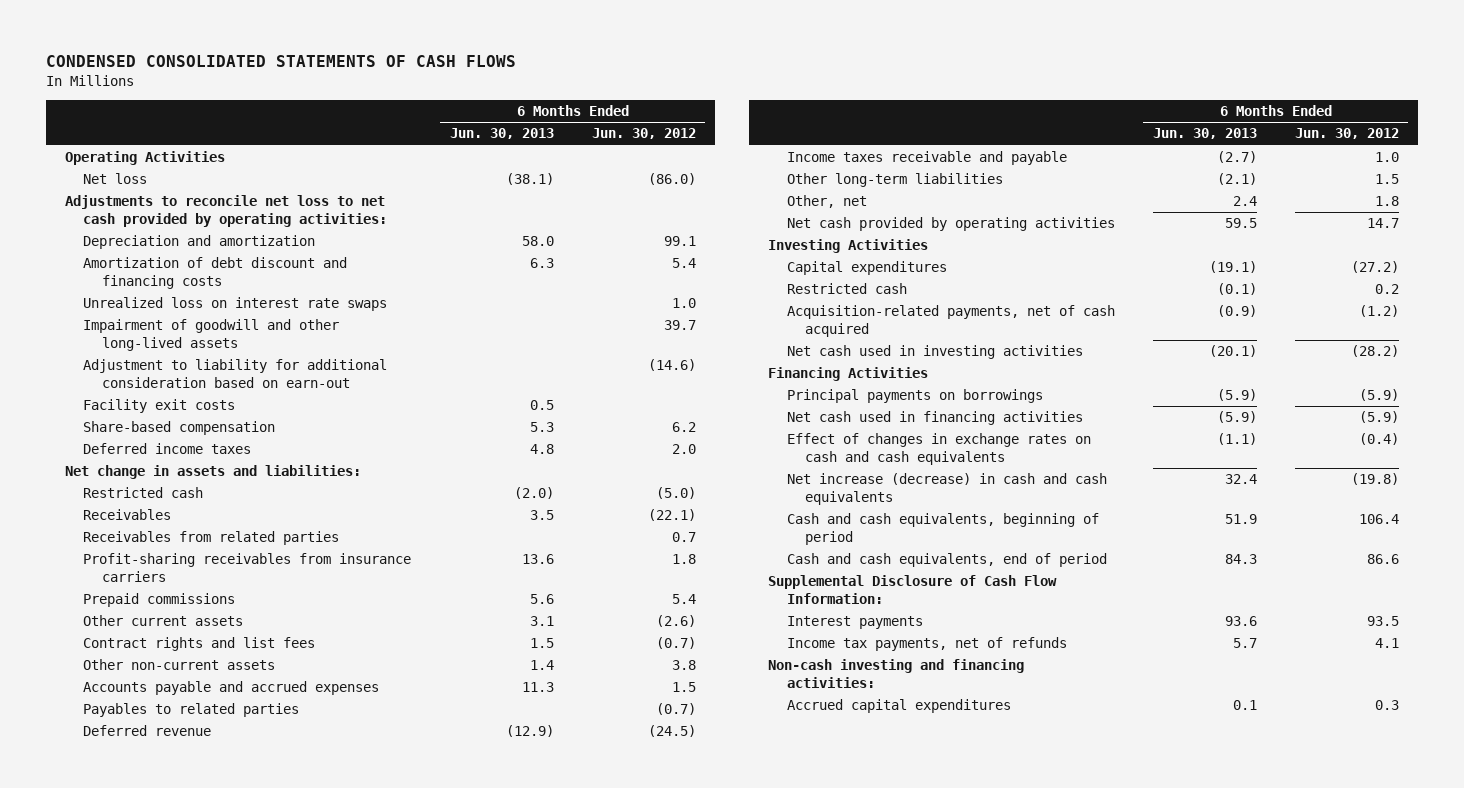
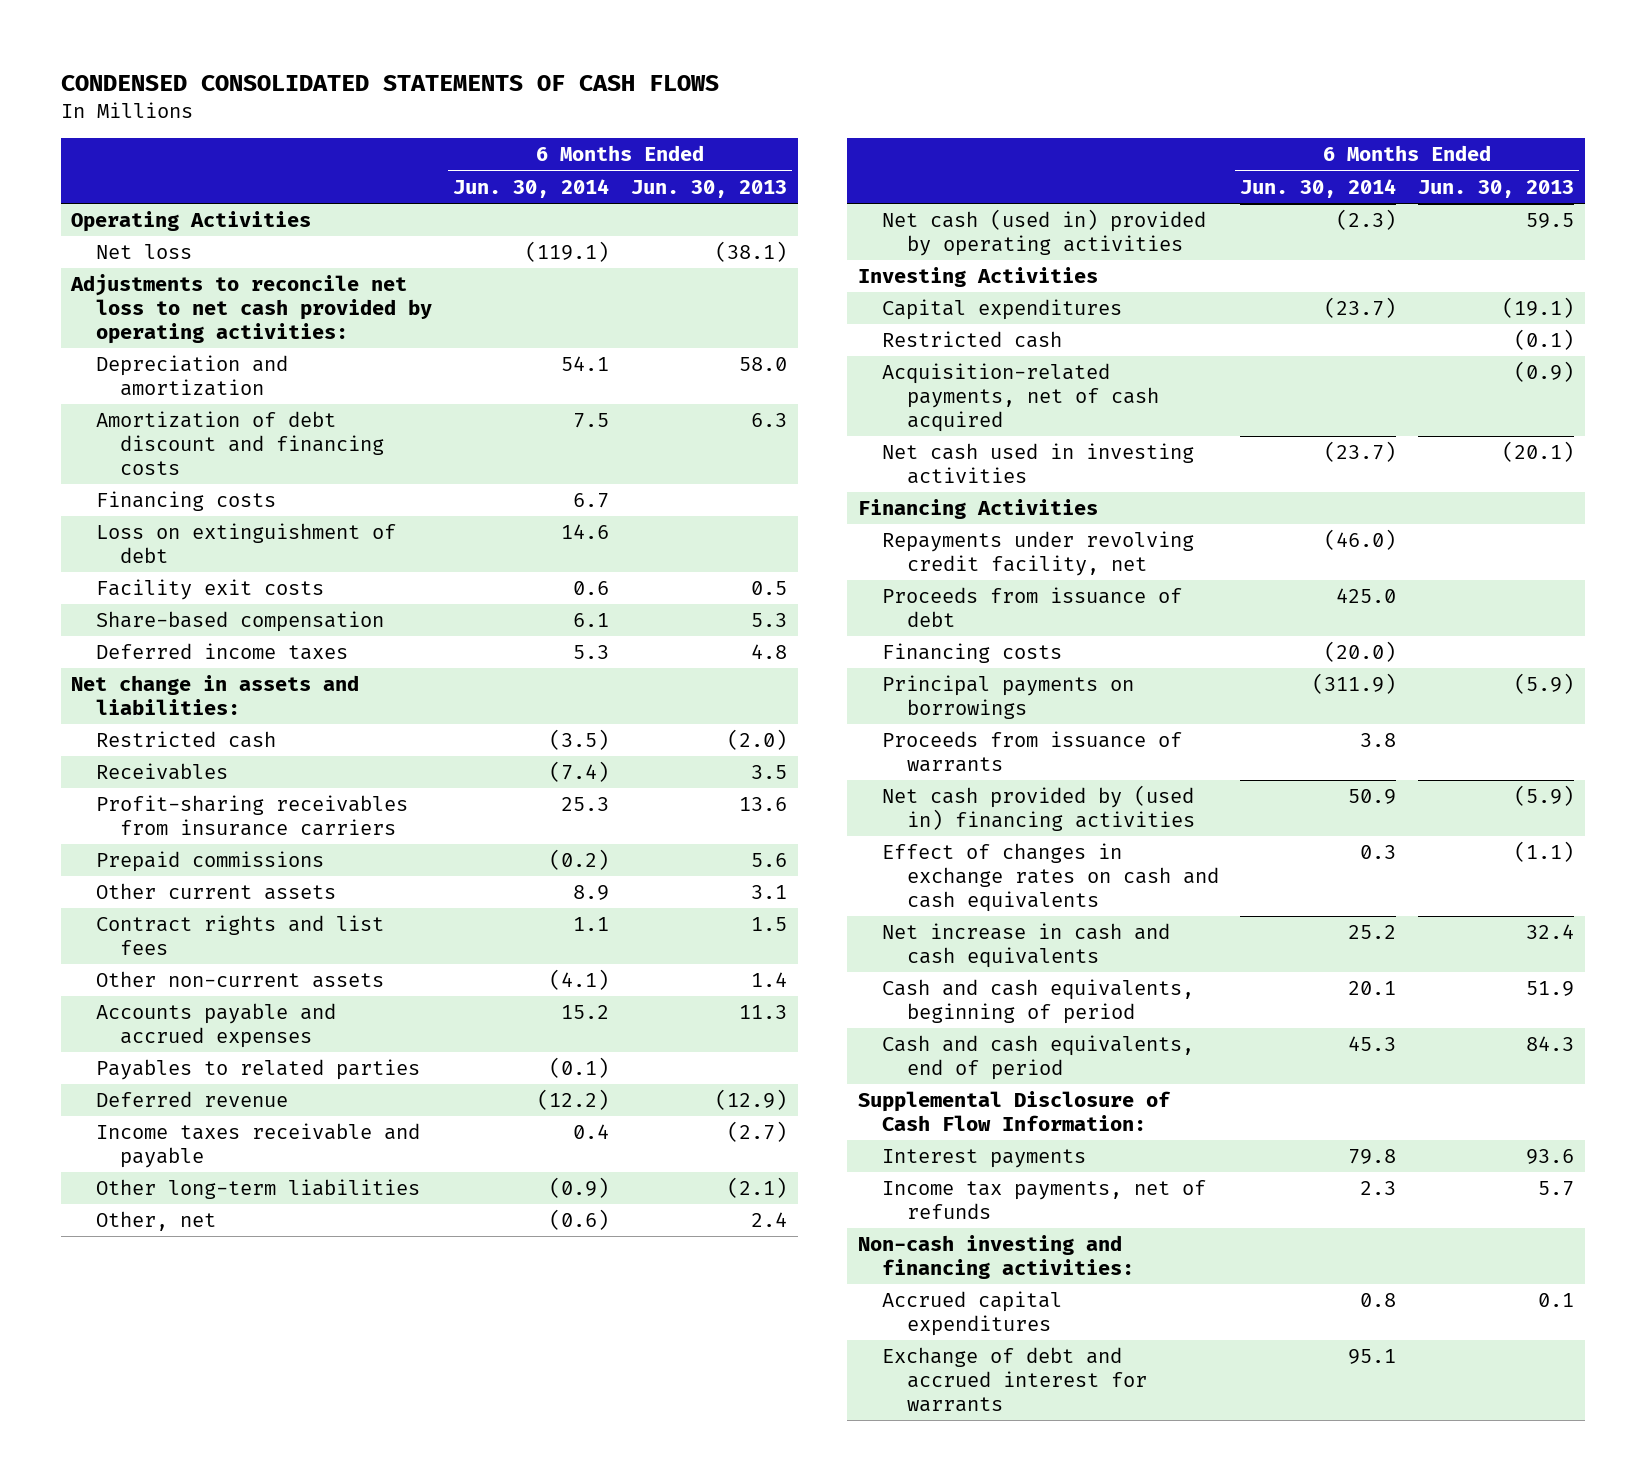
[591,128,696,140] Jun. 30, 2012 -> none
none -> [453,178,610,198] Jun. 30, 2014
[83,297,388,312] Unrealized loss on interest rate swaps -> none
[83,319,340,351] Impairment of goodwill and other long-lived assets -> none
[83,359,388,388] Adjustment to liability for additional consideration based on earn-out -> none
none -> [95,491,276,512] Financing costs
none -> [95,523,396,564] Loss on extinguishment of debt
[83,531,340,546] Receivables from related parties -> none
[786,217,1115,232] Net cash provided by operating activities -> [882,209,1207,257] Net cash (used in) provided by operating activities
none -> [882,531,1195,577] Repayments under revolving credit facility, net
none -> [882,587,1183,628] Proceeds from issuance of debt
none -> [882,643,1063,664] Financing costs
none -> [882,731,1183,773] Proceeds from issuance of warrants
[786,411,1083,426] Net cash used in financing activities -> [882,785,1195,832] Net cash provided by (used in) financing activities
[786,473,1107,505] Net increase (decrease) in cash and cash equivalents -> [882,923,1171,969] Net increase in cash and cash equivalents
none -> [882,1347,1147,1412] Exchange of debt and accrued interest for warrants

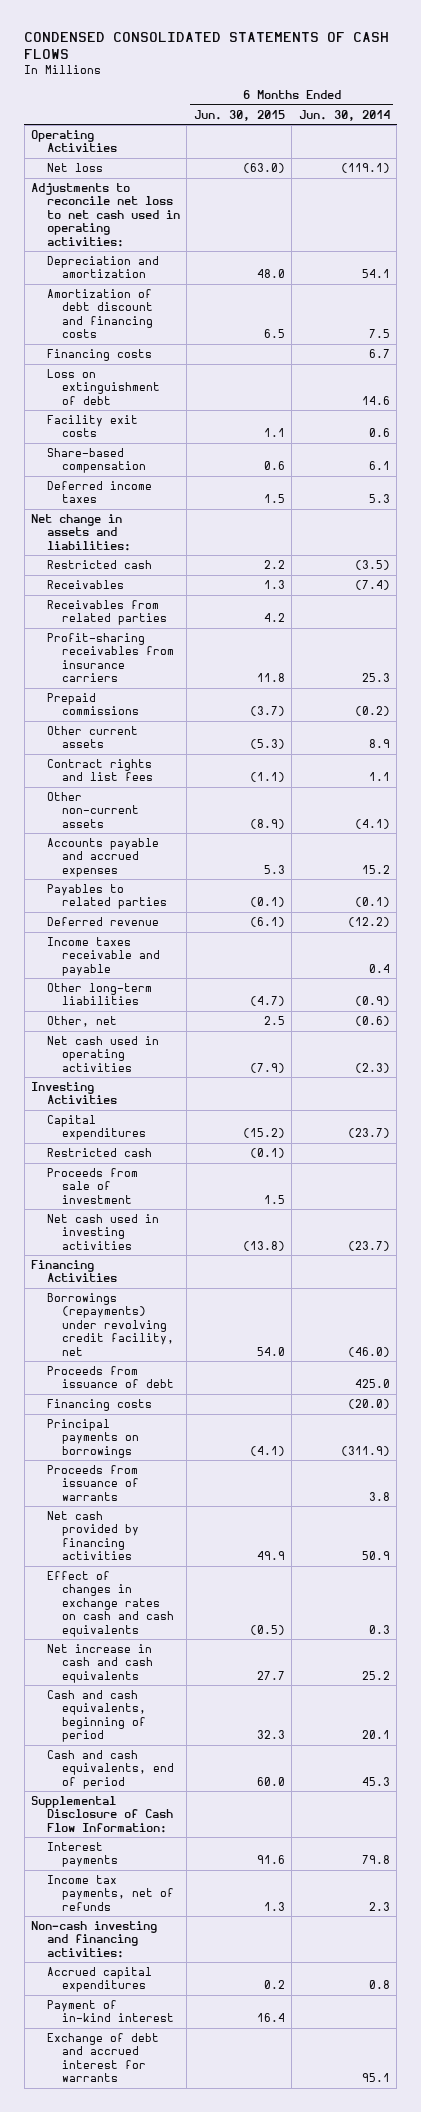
[630,179,787,198] Jun. 30, 2013 -> none
none -> [193,109,285,121] Jun. 30, 2015
[70,274,432,344] Adjustments to reconcile net loss to net cash provided by operating activities: -> [31,183,180,247] Adjustments to reconcile net loss to net cash used in operating activities:
none -> [46,600,168,626] Receivables from related parties
[882,209,1207,257] Net cash (used in) provided by operating activities -> [46,1036,159,1072] Net cash used in operating activities
[882,363,1159,432] Acquisition-related payments, net of cash acquired -> none
none -> [46,1168,138,1204] Proceeds from sale of investment
[882,531,1195,577] Repayments under revolving credit facility, net -> [46,1293,175,1356] Borrowings (repayments) under revolving credit facility, net
[882,785,1195,832] Net cash provided by (used in) financing activities -> [46,1511,140,1561] Net cash provided by financing activities
none -> [46,2000,175,2023] Payment of in-kind interest

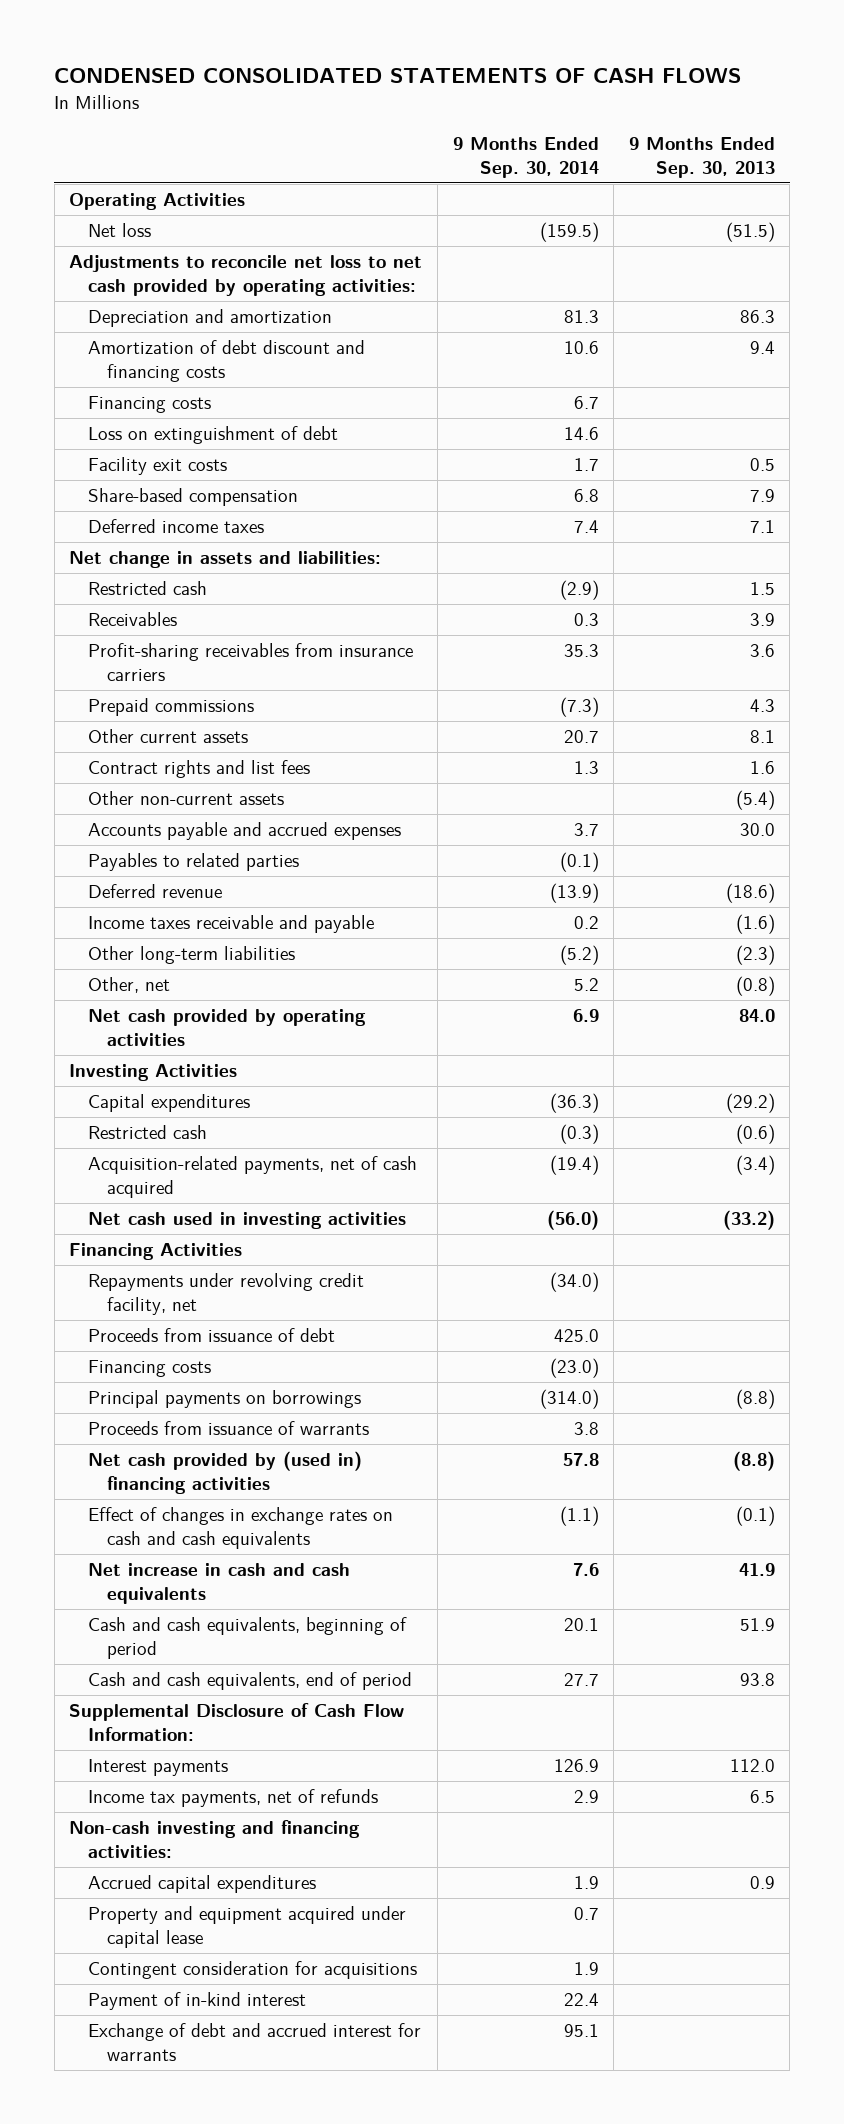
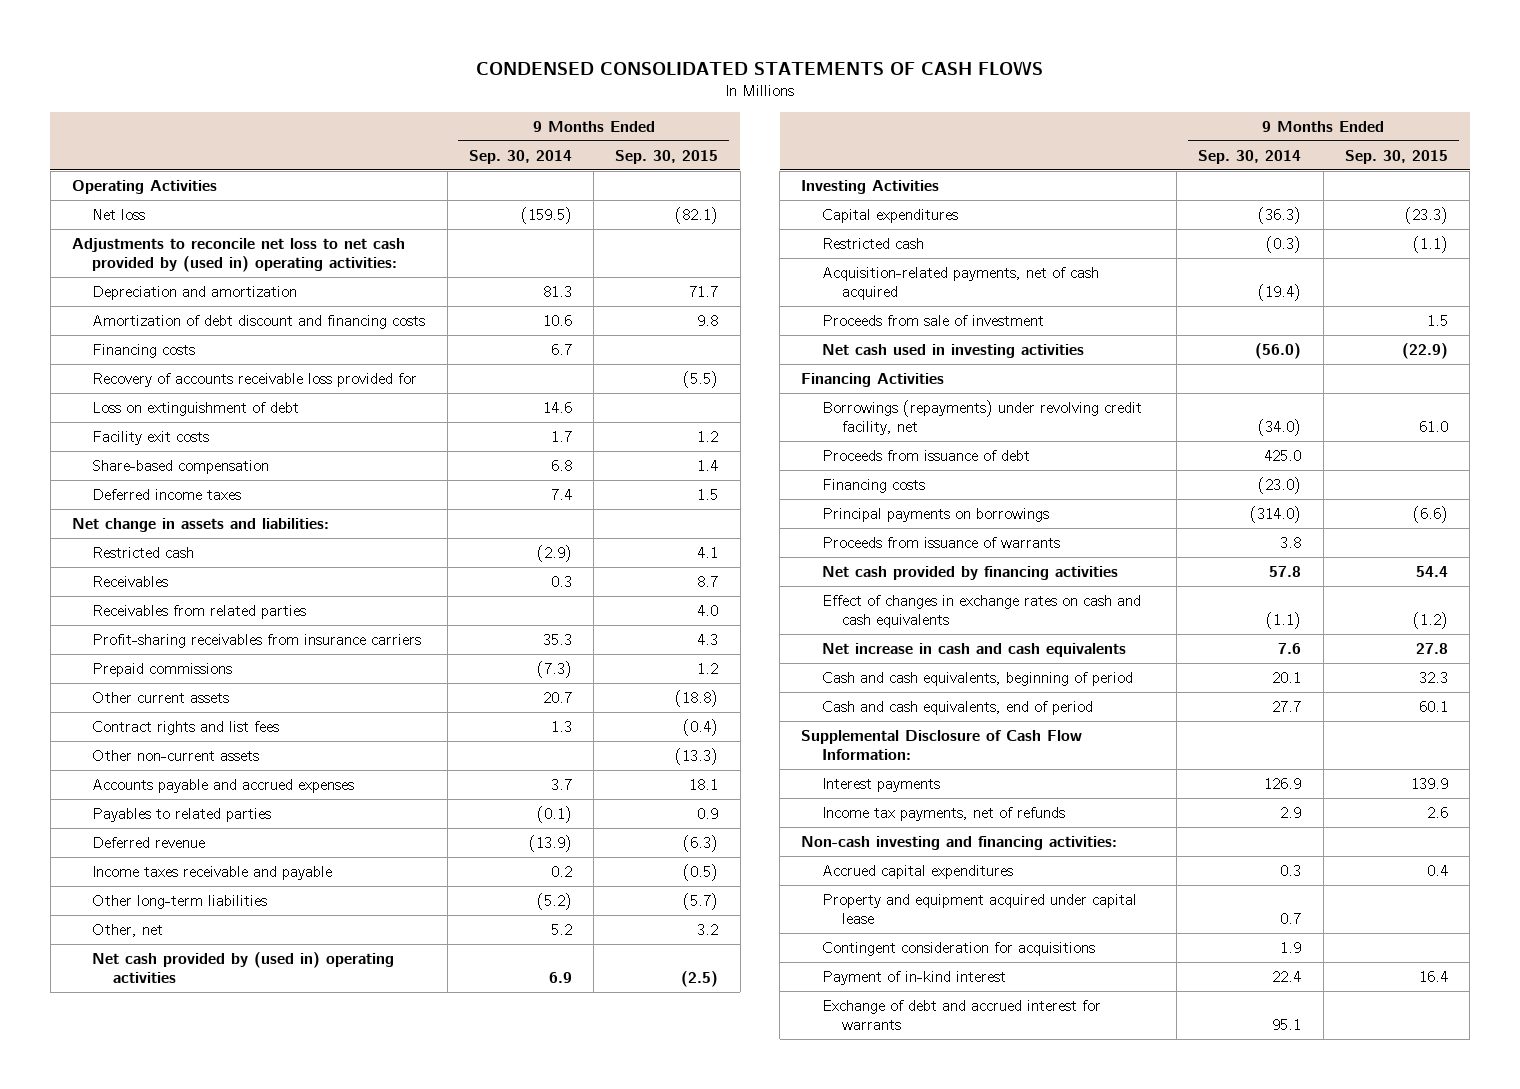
[628,136,775,178] 9 Months Ended Sep. 30, 2013 -> none
none -> [615,149,719,164] Sep. 30, 2015
[69,255,423,297] Adjustments to reconcile net loss to net cash provided by operating activities: -> [71,237,405,273] Adjustments to reconcile net loss to net cash provided by (used in) operating activities:
none -> [92,372,418,387] Recovery of accounts receivable loss provided for
none -> [92,604,307,619] Receivables from related parties
[88,1009,367,1047] Net cash provided by operating activities -> [92,951,395,984] Net cash provided by (used in) operating activities
none -> [821,314,1044,326] Proceeds from sale of investment
[88,1273,365,1316] Repayments under revolving credit facility, net -> [821,399,1142,436] Borrowings (repayments) under revolving credit facility, net
[88,1451,363,1495] Net cash provided by (used in) financing activities -> [821,565,1118,580] Net cash provided by financing activities
[573,1876,599,1890] 1.9 -> [1280,864,1302,876] 0.3

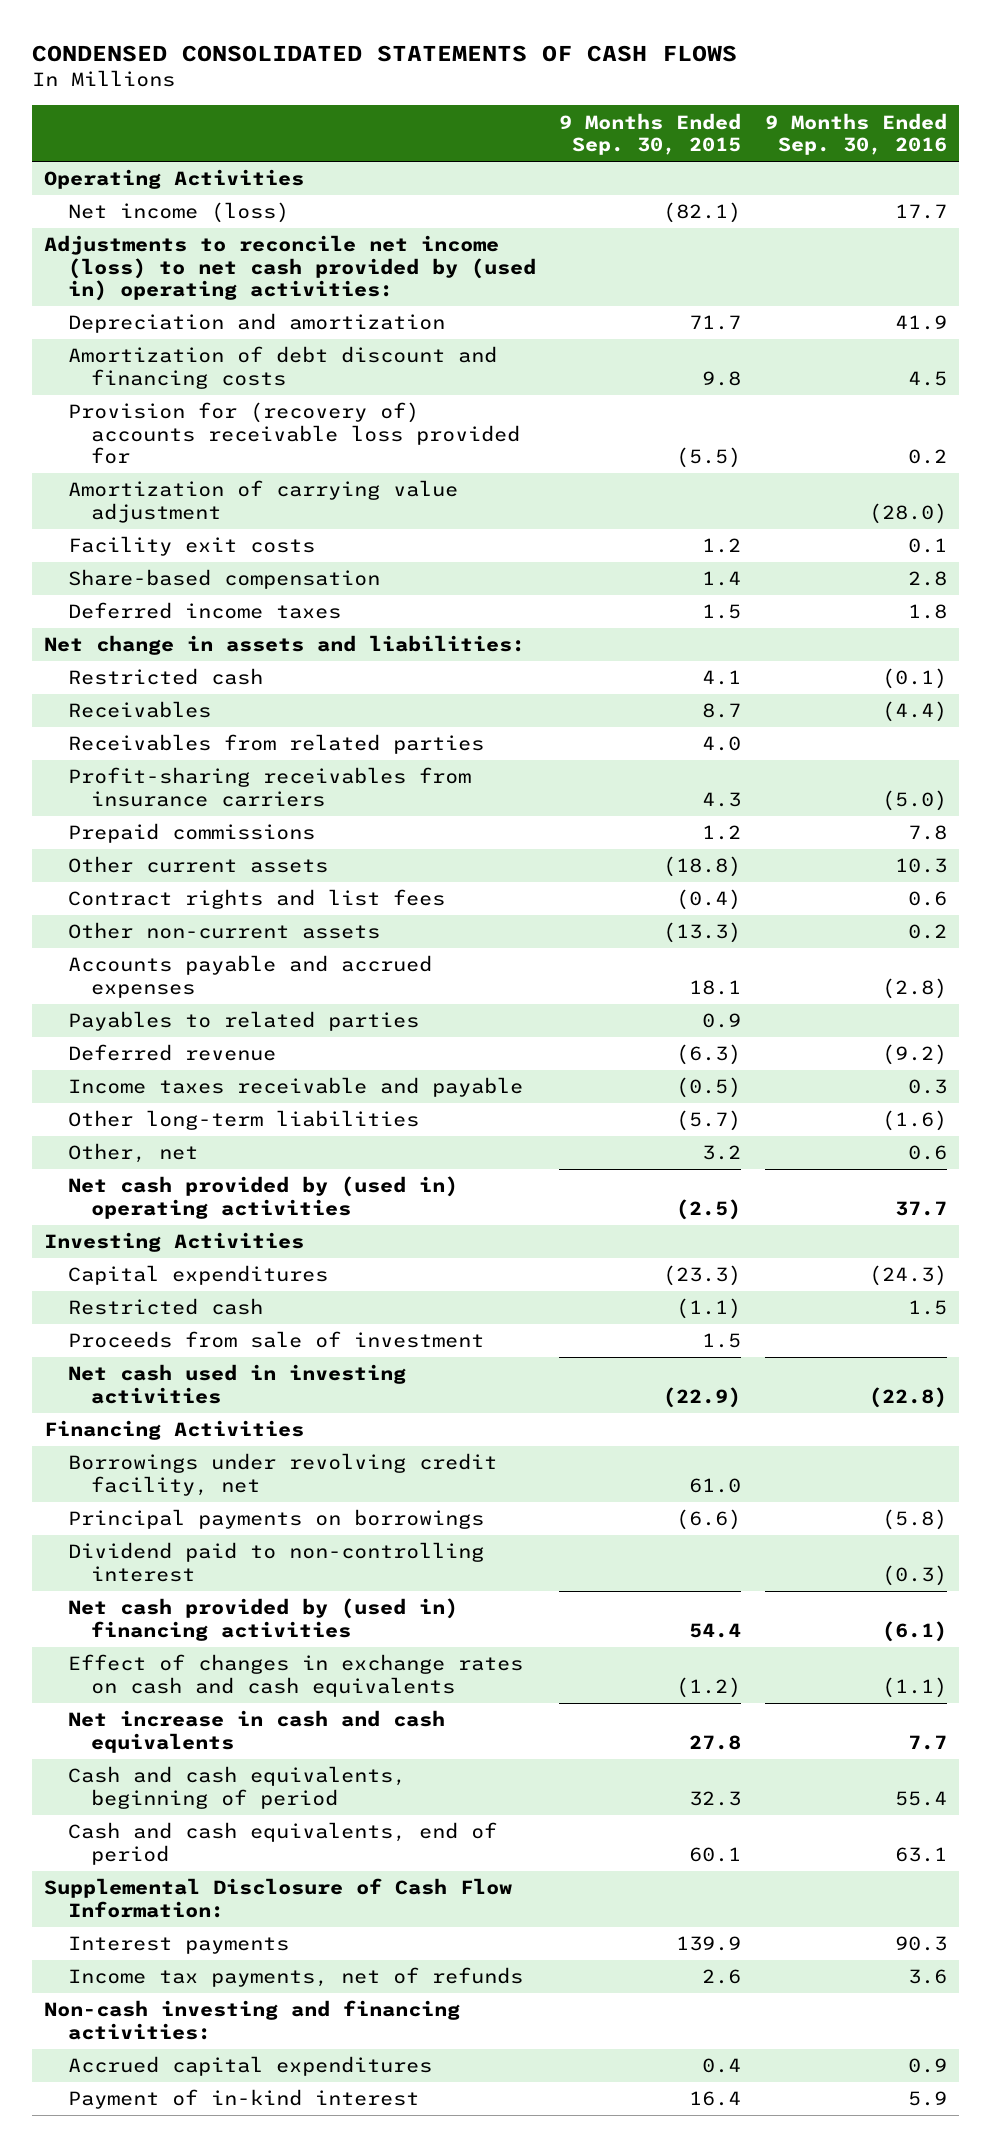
[468,149,572,164] Sep. 30, 2014 -> none
none -> [765,112,948,155] 9 Months Ended Sep. 30, 2016
[92,208,146,220] Net loss -> [67,202,289,224] Net income (loss)
[71,237,405,273] Adjustments to reconcile net loss to net cash provided by (used in) operating activities: -> [43,235,536,302] Adjustments to reconcile net income (loss) to net cash provided by (used in) operating activities:
[92,343,196,358] Financing costs -> none
[92,401,300,416] Loss on extinguishment of debt -> none
[92,372,418,387] Recovery of accounts receivable loss provided for -> [67,402,521,465] Provision for (recovery of) accounts receivable loss provided for
none -> [67,480,458,523] Amortization of carrying value adjustment
[821,266,1099,301] Acquisition-related payments, net of cash acquired -> none
[821,449,1030,461] Proceeds from issuance of debt -> none
[821,478,925,493] Financing costs -> none
[821,399,1142,436] Borrowings (repayments) under revolving credit facility, net -> [67,1453,497,1496] Borrowings under revolving credit facility, net
[821,536,1060,548] Proceeds from issuance of warrants -> none
none -> [67,1542,484,1582] Dividend paid to non-controlling interest
[821,565,1118,580] Net cash provided by financing activities -> [67,1598,458,1641] Net cash provided by (used in) financing activities
[821,893,1137,925] Property and equipment acquired under capital lease -> none
[821,941,1095,956] Contingent consideration for acquisitions -> none
[821,999,1101,1031] Exchange of debt and accrued interest for warrants -> none

